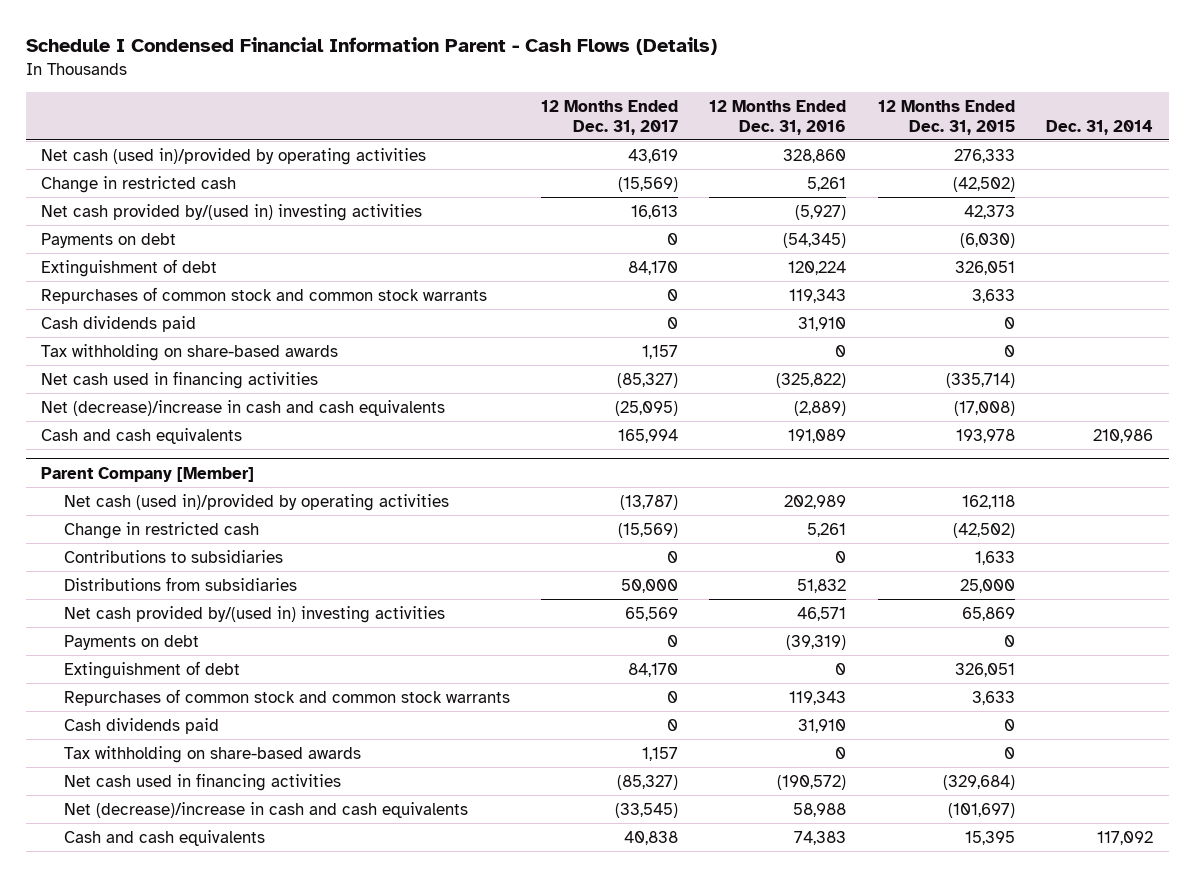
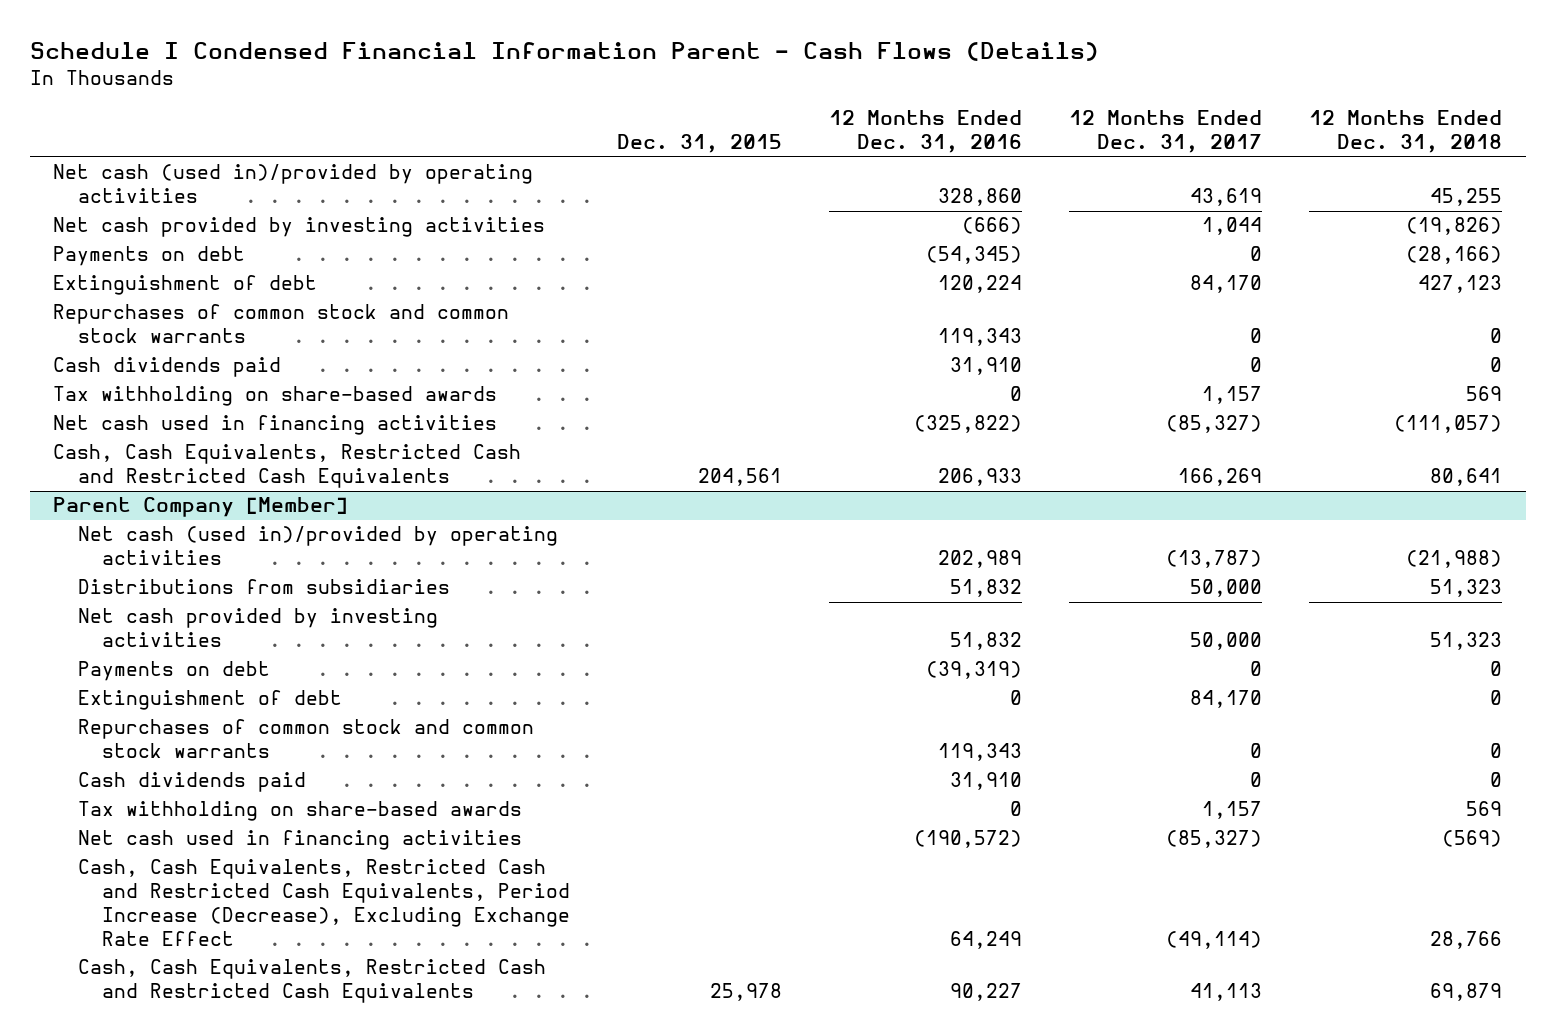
[877,99,1015,135] 12 Months Ended Dec. 31, 2015 -> none
[1046,119,1154,135] Dec. 31, 2014 -> none
none -> [616,134,782,154] Dec. 31, 2015
none -> [1309,110,1503,154] 12 Months Ended Dec. 31, 2018
[41,175,237,193] Change in restricted cash -> none
[41,203,423,221] Net cash provided by/(used in) investing activities -> [53,217,546,238] Net cash provided by investing activities
[630,204,678,219] 16,613 -> [1202,217,1263,236] 1,044
[795,204,847,220] (5,927) -> [961,217,1022,235] (666)
[41,399,446,416] Net (decrease)/increase in cash and cash equivalents -> none
[41,427,243,444] Cash and cash equivalents -> [53,444,522,489] Cash, Cash Equivalents, Restricted Cash and Restricted Cash Equivalents
[617,428,678,443] 165,994 -> [1178,468,1263,487] 166,269
[788,428,847,443] 191,089 -> [937,468,1022,487] 206,933
[63,521,259,539] Change in restricted cash -> none
[63,549,283,563] Contributions to subsidiaries -> none
[63,605,445,623] Net cash provided by/(used in) investing activities -> [77,608,438,648] Net cash provided by investing activities
[624,606,678,621] 65,569 -> [1190,632,1263,651] 50,000
[797,606,847,621] 46,571 -> [949,632,1022,651] 51,832
[63,801,468,818] Net (decrease)/increase in cash and cash equivalents -> none
none -> [77,859,570,947] Cash, Cash Equivalents, Restricted Cash and Restricted Cash Equivalents, Period Increase (Decrease), Excluding Exchange Rate Effect
[63,829,265,846] Cash and cash equivalents -> [77,959,546,1004] Cash, Cash Equivalents, Restricted Cash and Restricted Cash Equivalents
[623,830,678,845] 40,838 -> [1190,983,1263,1002] 41,113
[794,830,847,845] 74,383 -> [949,983,1022,1002] 90,227

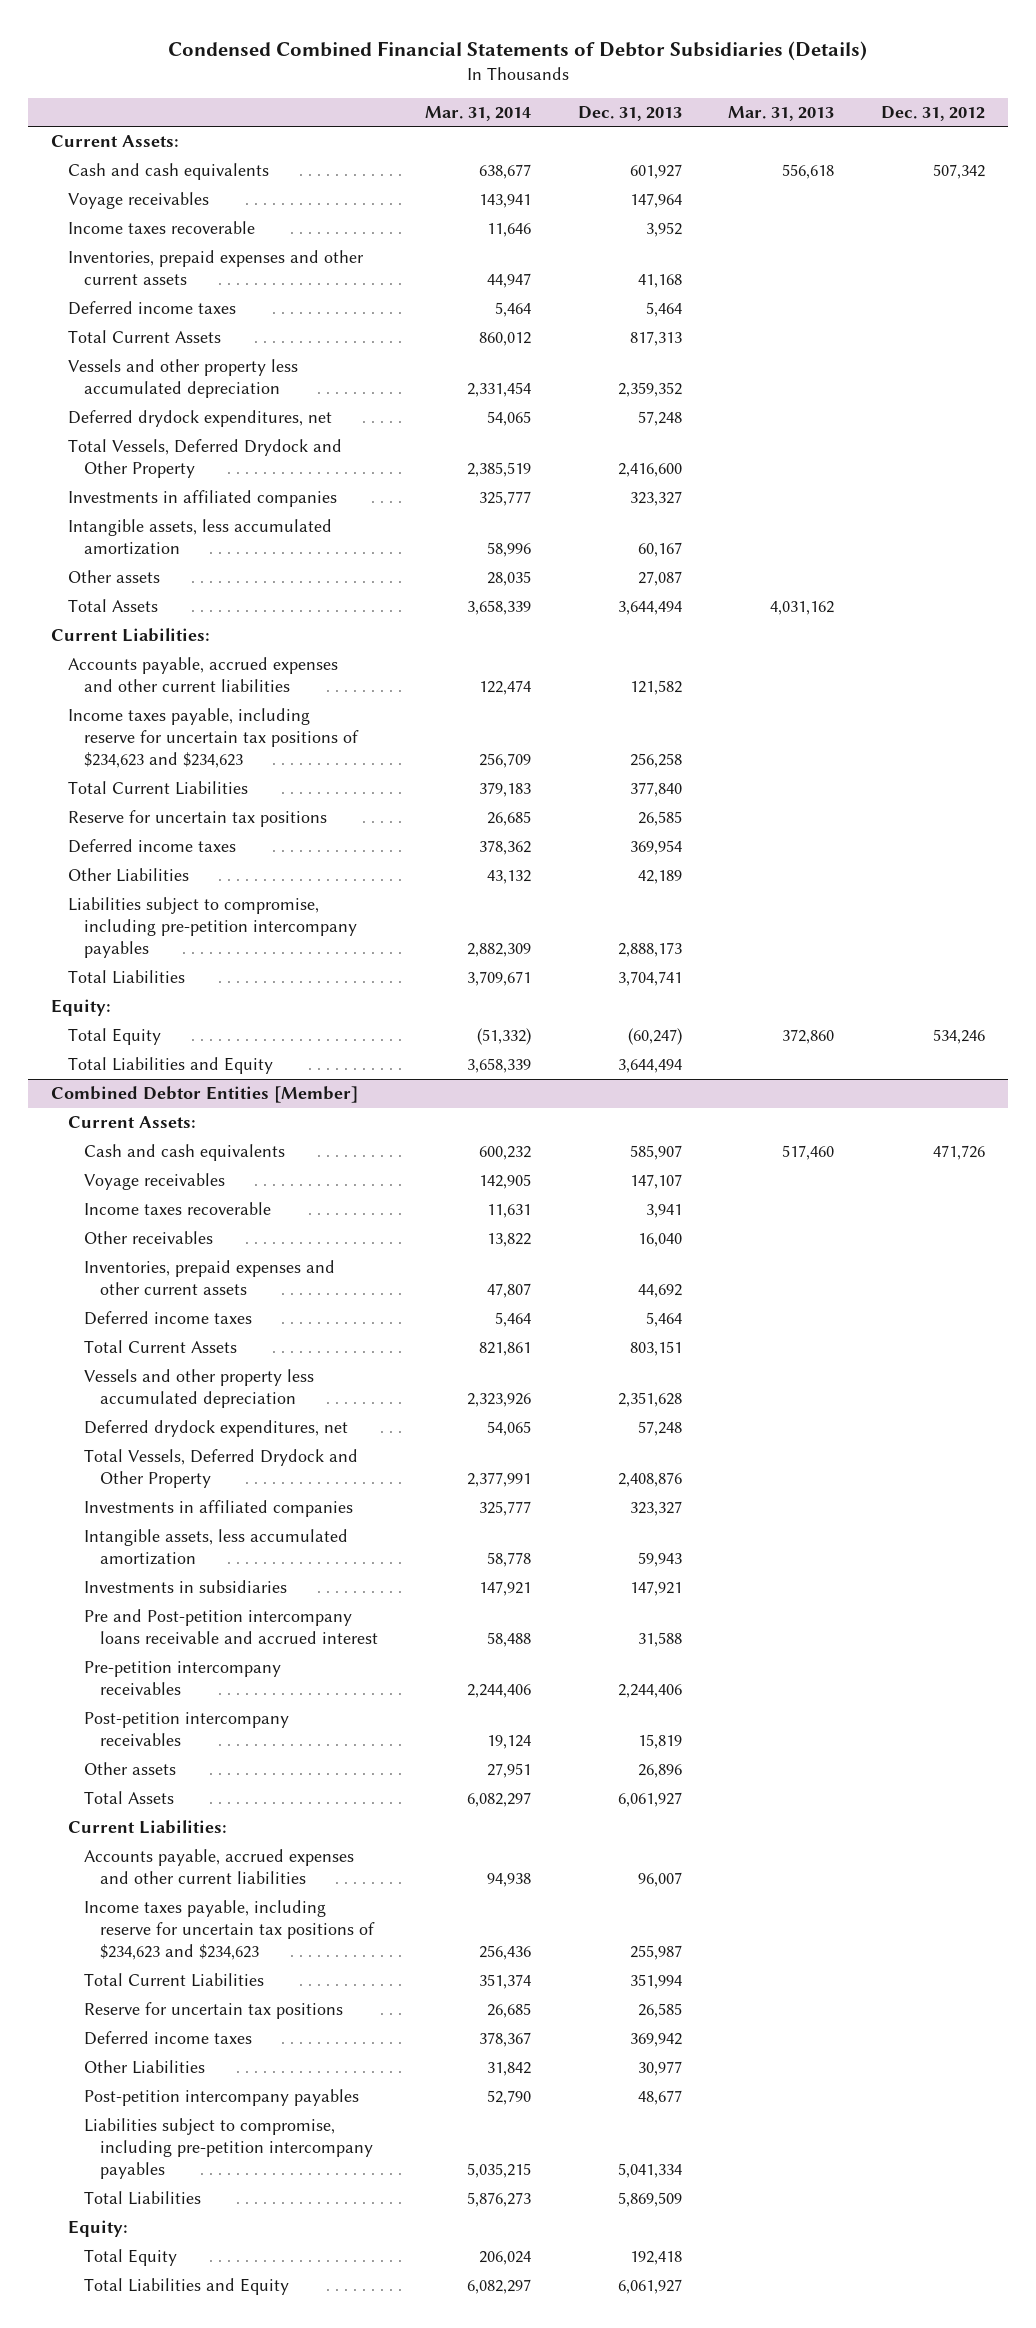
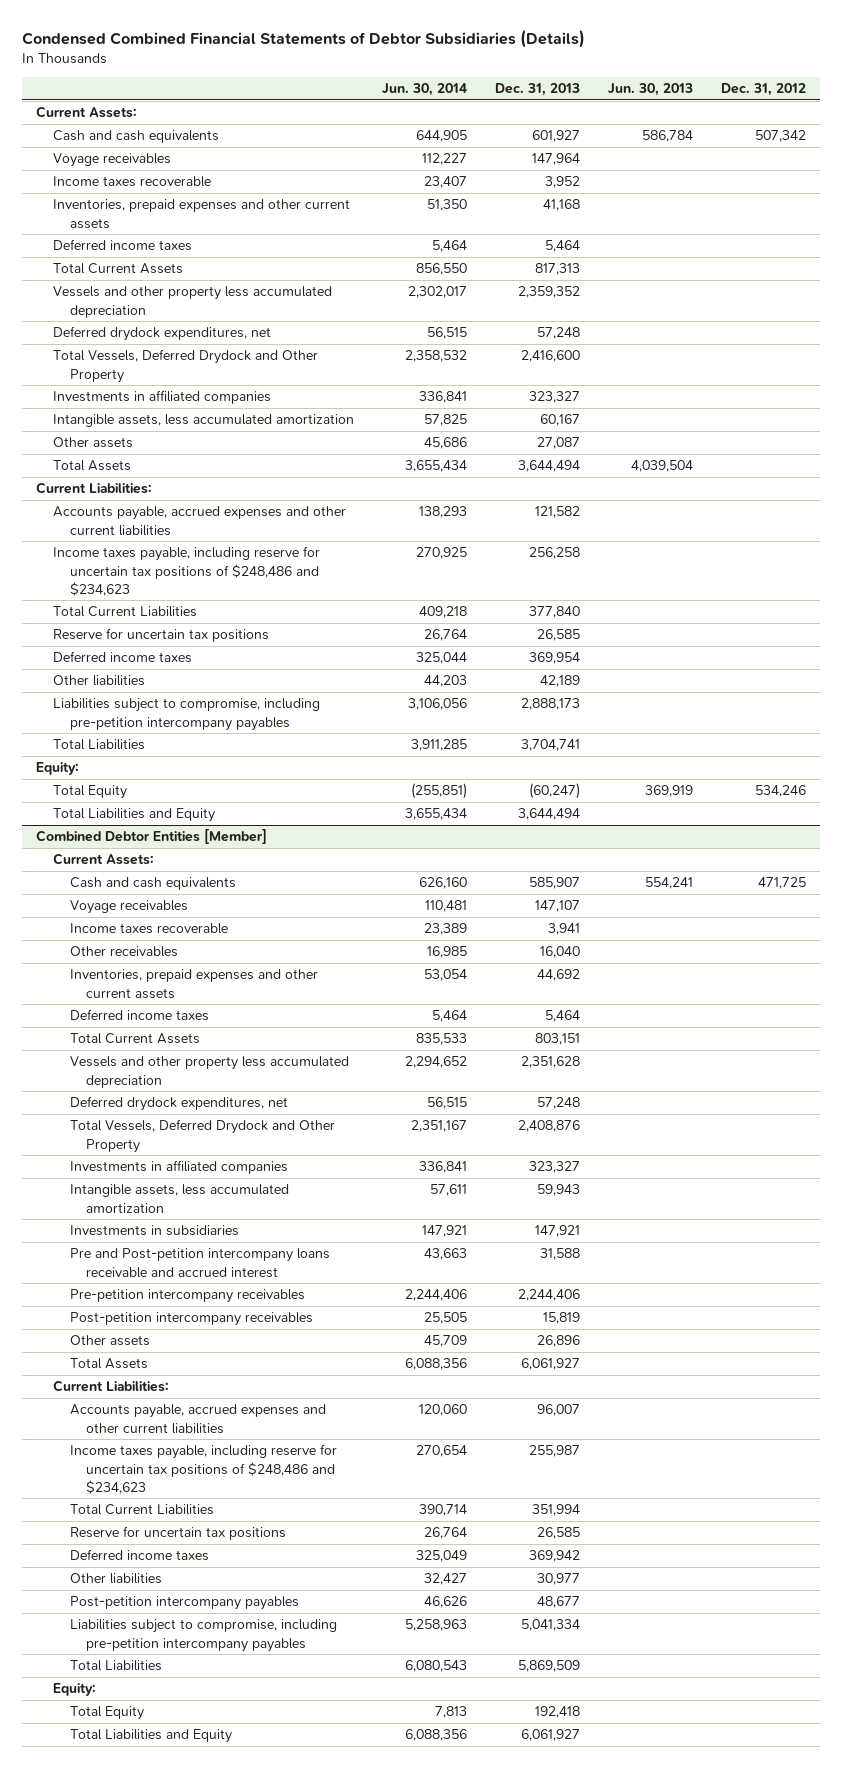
[425,105,532,121] Mar. 31, 2014 -> none
[728,105,835,121] Mar. 31, 2013 -> none
none -> [381,82,467,96] Jun. 30, 2014
none -> [607,82,693,96] Jun. 30, 2013
[67,708,360,769] Income taxes payable, including reserve for uncertain tax positions of $234,623 and $234,623 -> [52,546,320,596] Income taxes payable, including reserve for uncertain tax positions of $248,486 and $234,623
[67,868,189,883] Other Liabilities -> [52,675,145,687] Other liabilities
[932,1145,985,1161] 471,726 -> [757,877,806,890] 471,725
[84,1900,376,1961] Income taxes payable, including reserve for uncertain tax positions of $234,623 and $234,623 -> [69,1444,337,1494] Income taxes payable, including reserve for uncertain tax positions of $248,486 and $234,623
[84,2060,206,2075] Other Liabilities -> [69,1573,162,1585] Other liabilities

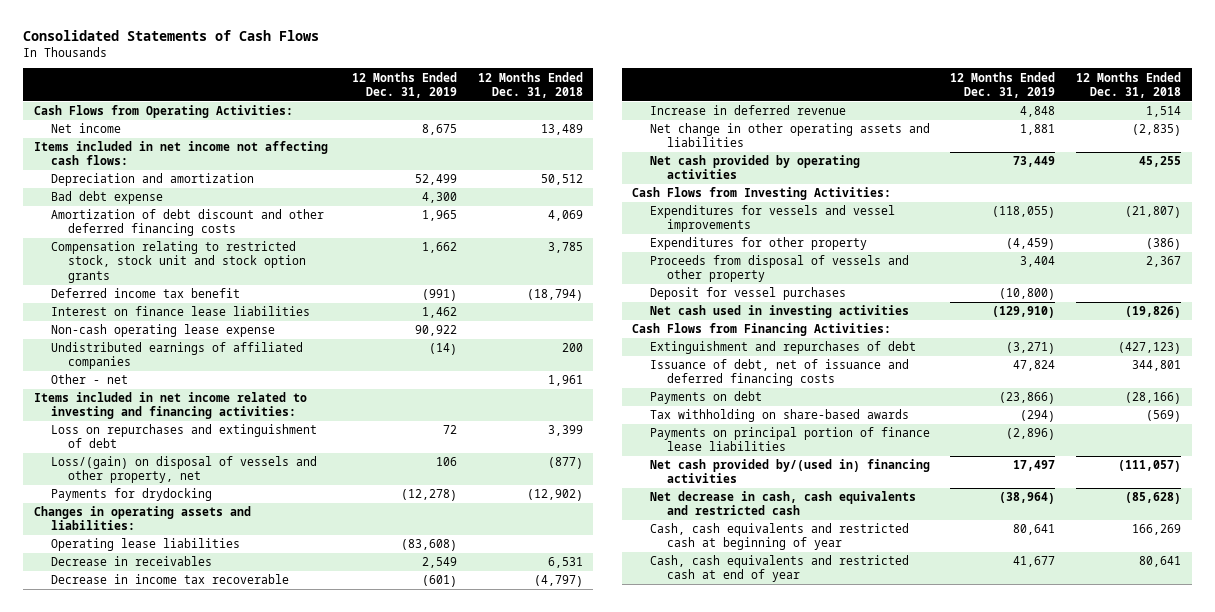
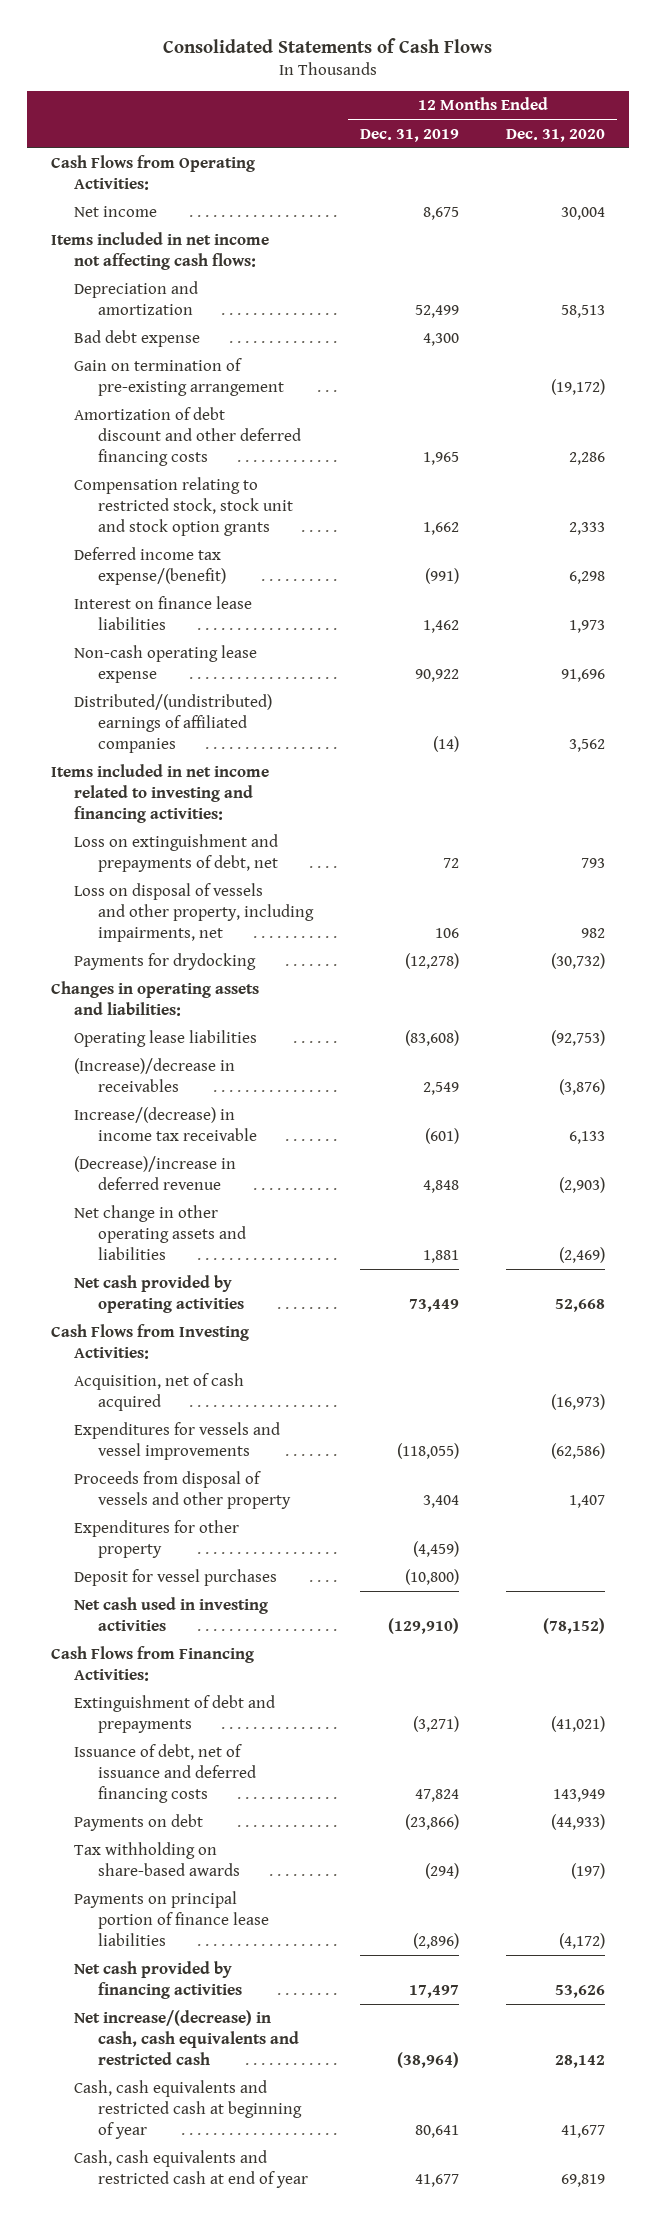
[477,71,583,98] 12 Months Ended Dec. 31, 2018 -> none
none -> [506,128,606,142] Dec. 31, 2020
none -> [74,358,285,396] Gain on termination of pre-existing arrangement
[50,288,240,299] Deferred income tax benefit -> [74,547,227,585] Deferred income tax expense/(benefit)
[50,374,128,385] Other - net -> none
[50,342,303,370] Undistributed earnings of affiliated companies -> [74,694,273,753] Distributed/(undistributed) earnings of affiliated companies
[50,424,317,449] Loss on repurchases and extinguishment of debt -> [74,834,279,872] Loss on extinguishment and prepayments of debt, net
[50,456,317,484] Loss/(gain) on disposal of vessels and other property, net -> [74,883,315,942] Loss on disposal of vessels and other property, including impairments, net
[50,556,212,567] Decrease in receivables -> [74,1058,236,1092] (Increase)/decrease in receivables
[50,574,289,585] Decrease in income tax recoverable -> [74,1107,258,1141] Increase/(decrease) in income tax receivable
[649,105,846,116] Increase in deferred revenue -> [74,1156,237,1190] (Decrease)/increase in deferred revenue
none -> [74,1373,245,1411] Acquisition, net of cash acquired
[649,237,867,251] Expenditures for other property -> [74,1520,240,1558] Expenditures for other property
[649,341,916,355] Extinguishment and repurchases of debt -> [74,1695,276,1733] Extinguishment of debt and prepayments
[649,459,930,484] Net cash provided by/(used in) financing activities -> [74,1961,243,1999] Net cash provided by financing activities
[649,491,916,516] Net decrease in cash, cash equivalents and restricted cash -> [74,2010,300,2065] Net increase/(decrease) in cash, cash equivalents and restricted cash

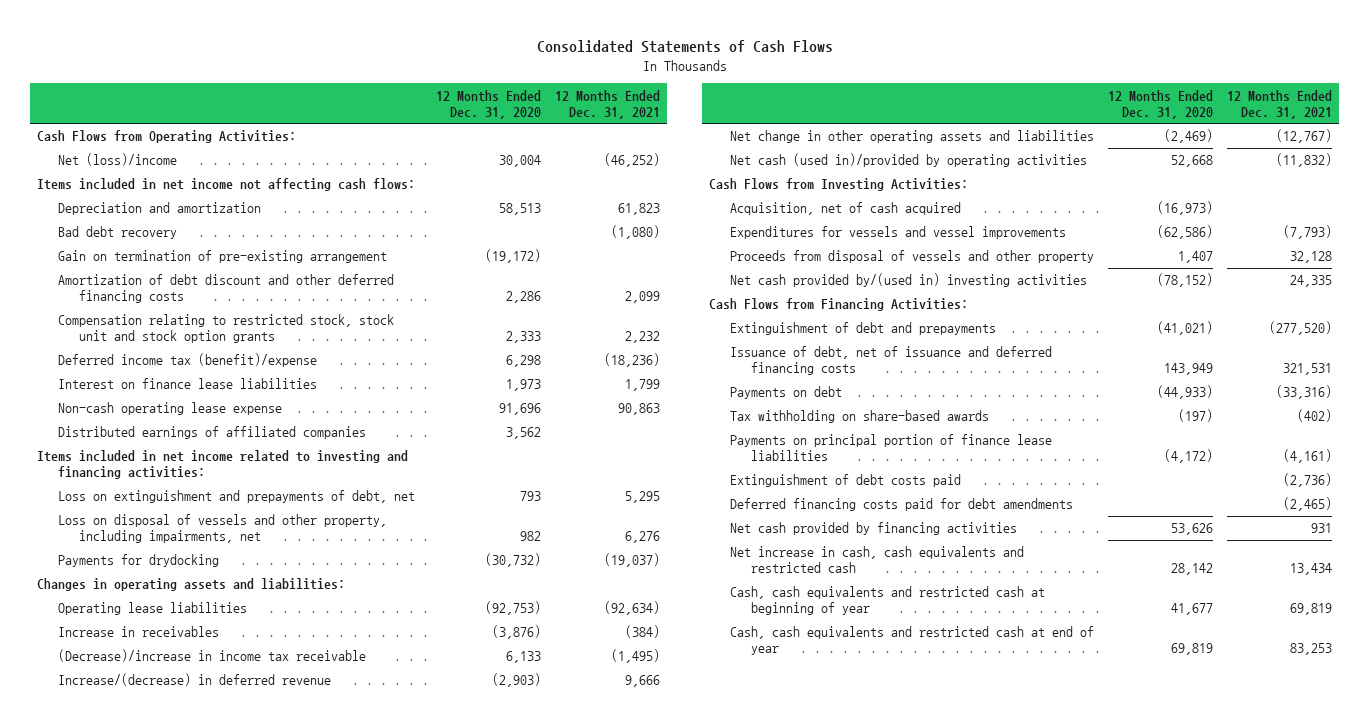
[360,128,460,142] Dec. 31, 2019 -> none
none -> [555,89,661,119] 12 Months Ended Dec. 31, 2021
[74,206,158,218] Net income -> [58,153,178,167] Net (loss)/income
[74,330,201,348] Bad debt expense -> [58,226,178,240] Bad debt recovery
[74,547,227,585] Deferred income tax expense/(benefit) -> [58,353,318,368] Deferred income tax (benefit)/expense
[74,694,273,753] Distributed/(undistributed) earnings of affiliated companies -> [58,426,367,440] Distributed earnings of affiliated companies
[74,1058,236,1092] (Increase)/decrease in receivables -> [58,626,220,638] Increase in receivables
[74,1107,258,1141] Increase/(decrease) in income tax receivable -> [58,649,367,663] (Decrease)/increase in income tax receivable
[74,1156,237,1190] (Decrease)/increase in deferred revenue -> [58,673,332,687] Increase/(decrease) in deferred revenue
[74,1275,245,1313] Net cash provided by operating activities -> [729,153,1087,168] Net cash (used in)/provided by operating activities
[74,1520,240,1558] Expenditures for other property -> none
[74,1569,278,1587] Deposit for vessel purchases -> none
[74,1597,269,1631] Net cash used in investing activities -> [729,273,1087,288] Net cash provided by/(used in) investing activities
none -> [729,474,961,488] Extinguishment of debt costs paid
none -> [729,498,1073,512] Deferred financing costs paid for debt amendments
[74,2010,300,2065] Net increase/(decrease) in cash, cash equivalents and restricted cash -> [729,546,1024,574] Net increase in cash, cash equivalents and restricted cash

